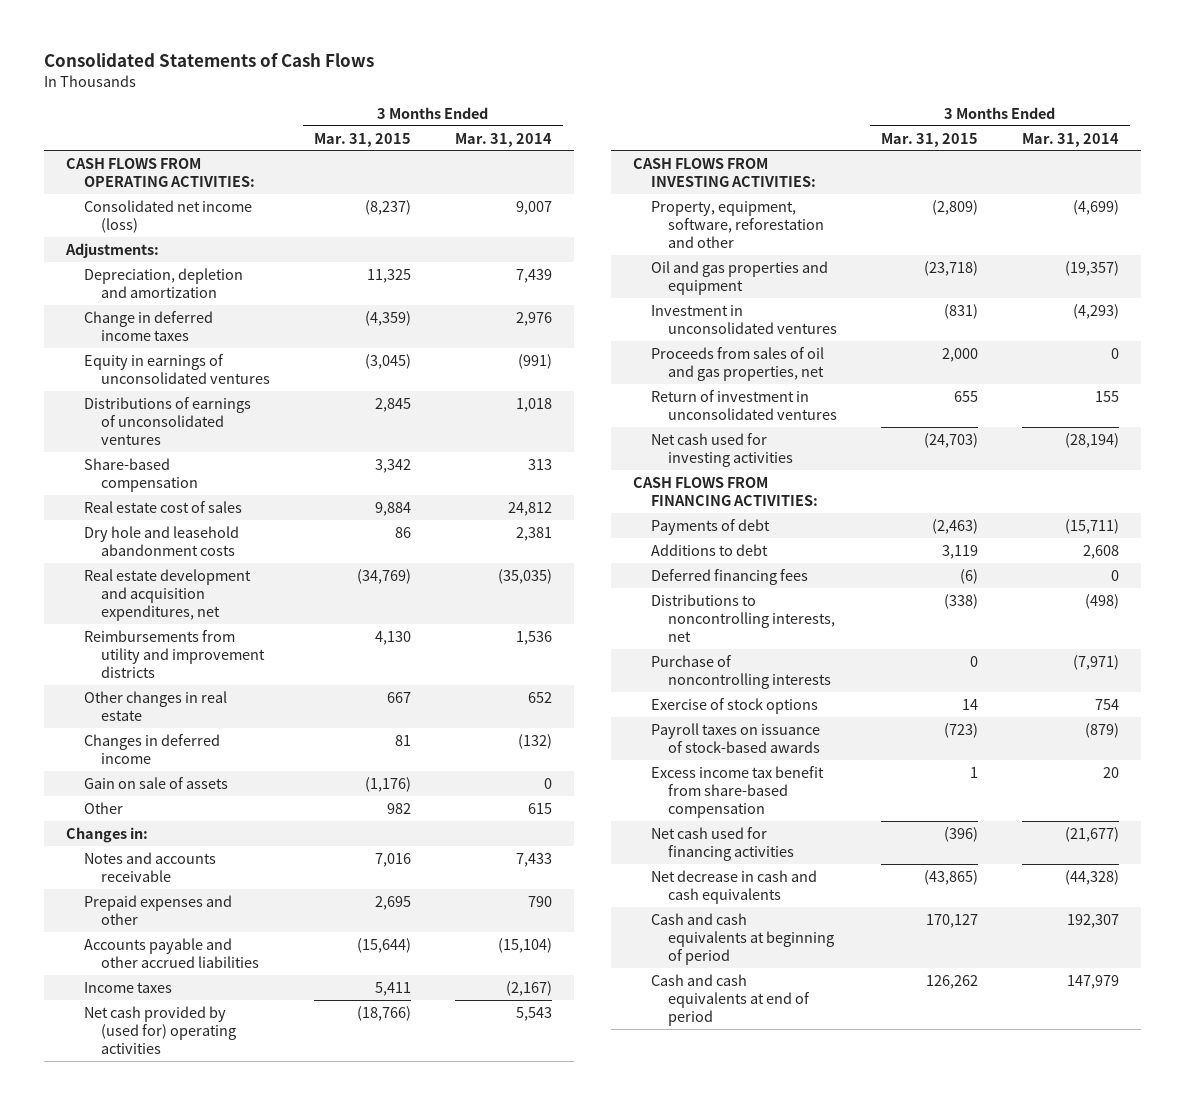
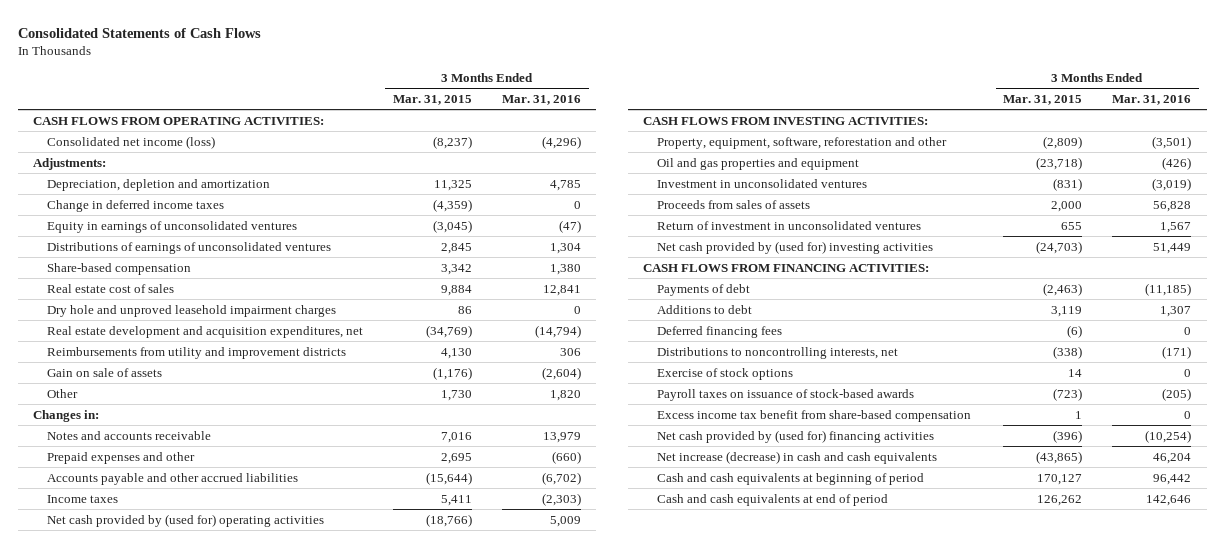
[455,132,553,147] Mar. 31, 2014 -> none
none -> [502,95,582,106] Mar. 31, 2016
[83,525,239,556] Dry hole and leasehold abandonment costs -> [46,304,336,317] Dry hole and unproved leasehold impairment charges
[83,690,227,721] Other changes in real estate -> none
[83,733,220,764] Changes in deferred income -> none
[387,802,412,814] 982 -> [440,389,472,401] 1,730
[650,346,825,381] Proceeds from sales of oil and gas properties, net -> none
none -> [657,199,811,209] Proceeds from sales of assets
[650,432,794,467] Net cash used for investing activities -> [657,240,934,254] Net cash provided by (used for) investing activities
[650,654,832,689] Purchase of noncontrolling interests -> none
[650,826,795,861] Net cash used for financing activities -> [657,429,935,443] Net cash provided by (used for) financing activities
[650,869,817,904] Net decrease in cash and cash equivalents -> [657,450,938,464] Net increase (decrease) in cash and cash equivalents

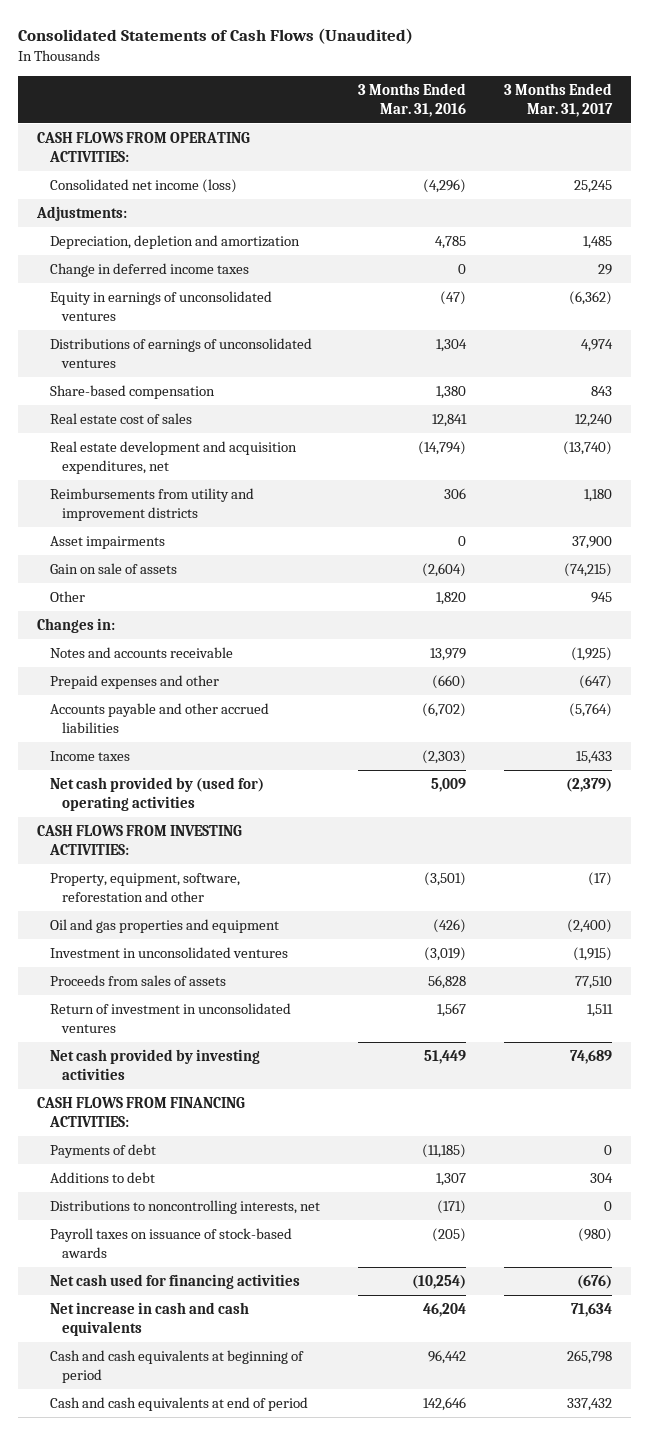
[17,27,261,38] Consolidated Statements of Cash Flows -> [18,28,414,45] Consolidated Statements of Cash Flows (Unaudited)
[392,95,472,106] Mar. 31, 2015 -> none
none -> [503,82,613,117] 3 Months Ended Mar. 31, 2017
[46,304,336,317] Dry hole and unproved leasehold impairment charges -> none
none -> [49,535,165,549] Asset impairments
[657,240,934,254] Net cash provided by (used for) investing activities -> [49,1048,260,1080] Net cash provided by investing activities
[657,325,783,338] Deferred financing fees -> none
[657,367,794,380] Exercise of stock options -> none
[657,409,972,422] Excess income tax benefit from share-based compensation -> none
[657,429,935,443] Net cash provided by (used for) financing activities -> [49,1273,300,1289] Net cash used for financing activities
[657,450,938,464] Net increase (decrease) in cash and cash equivalents -> [49,1301,249,1336] Net increase in cash and cash equivalents

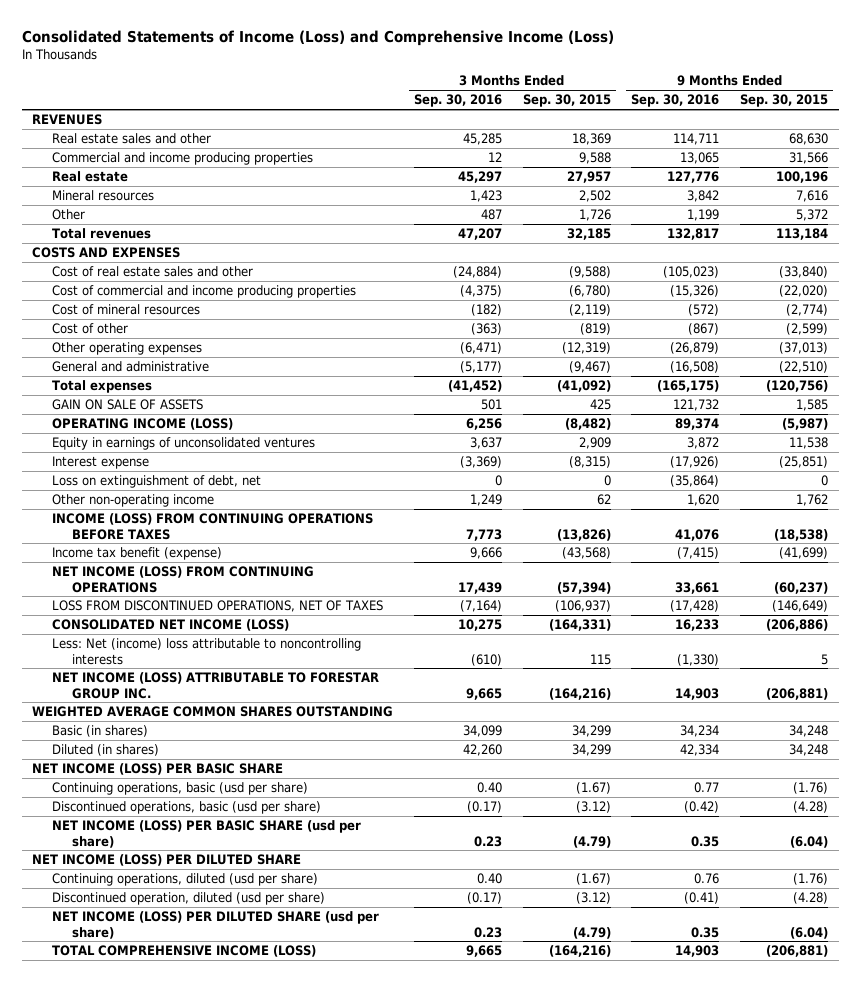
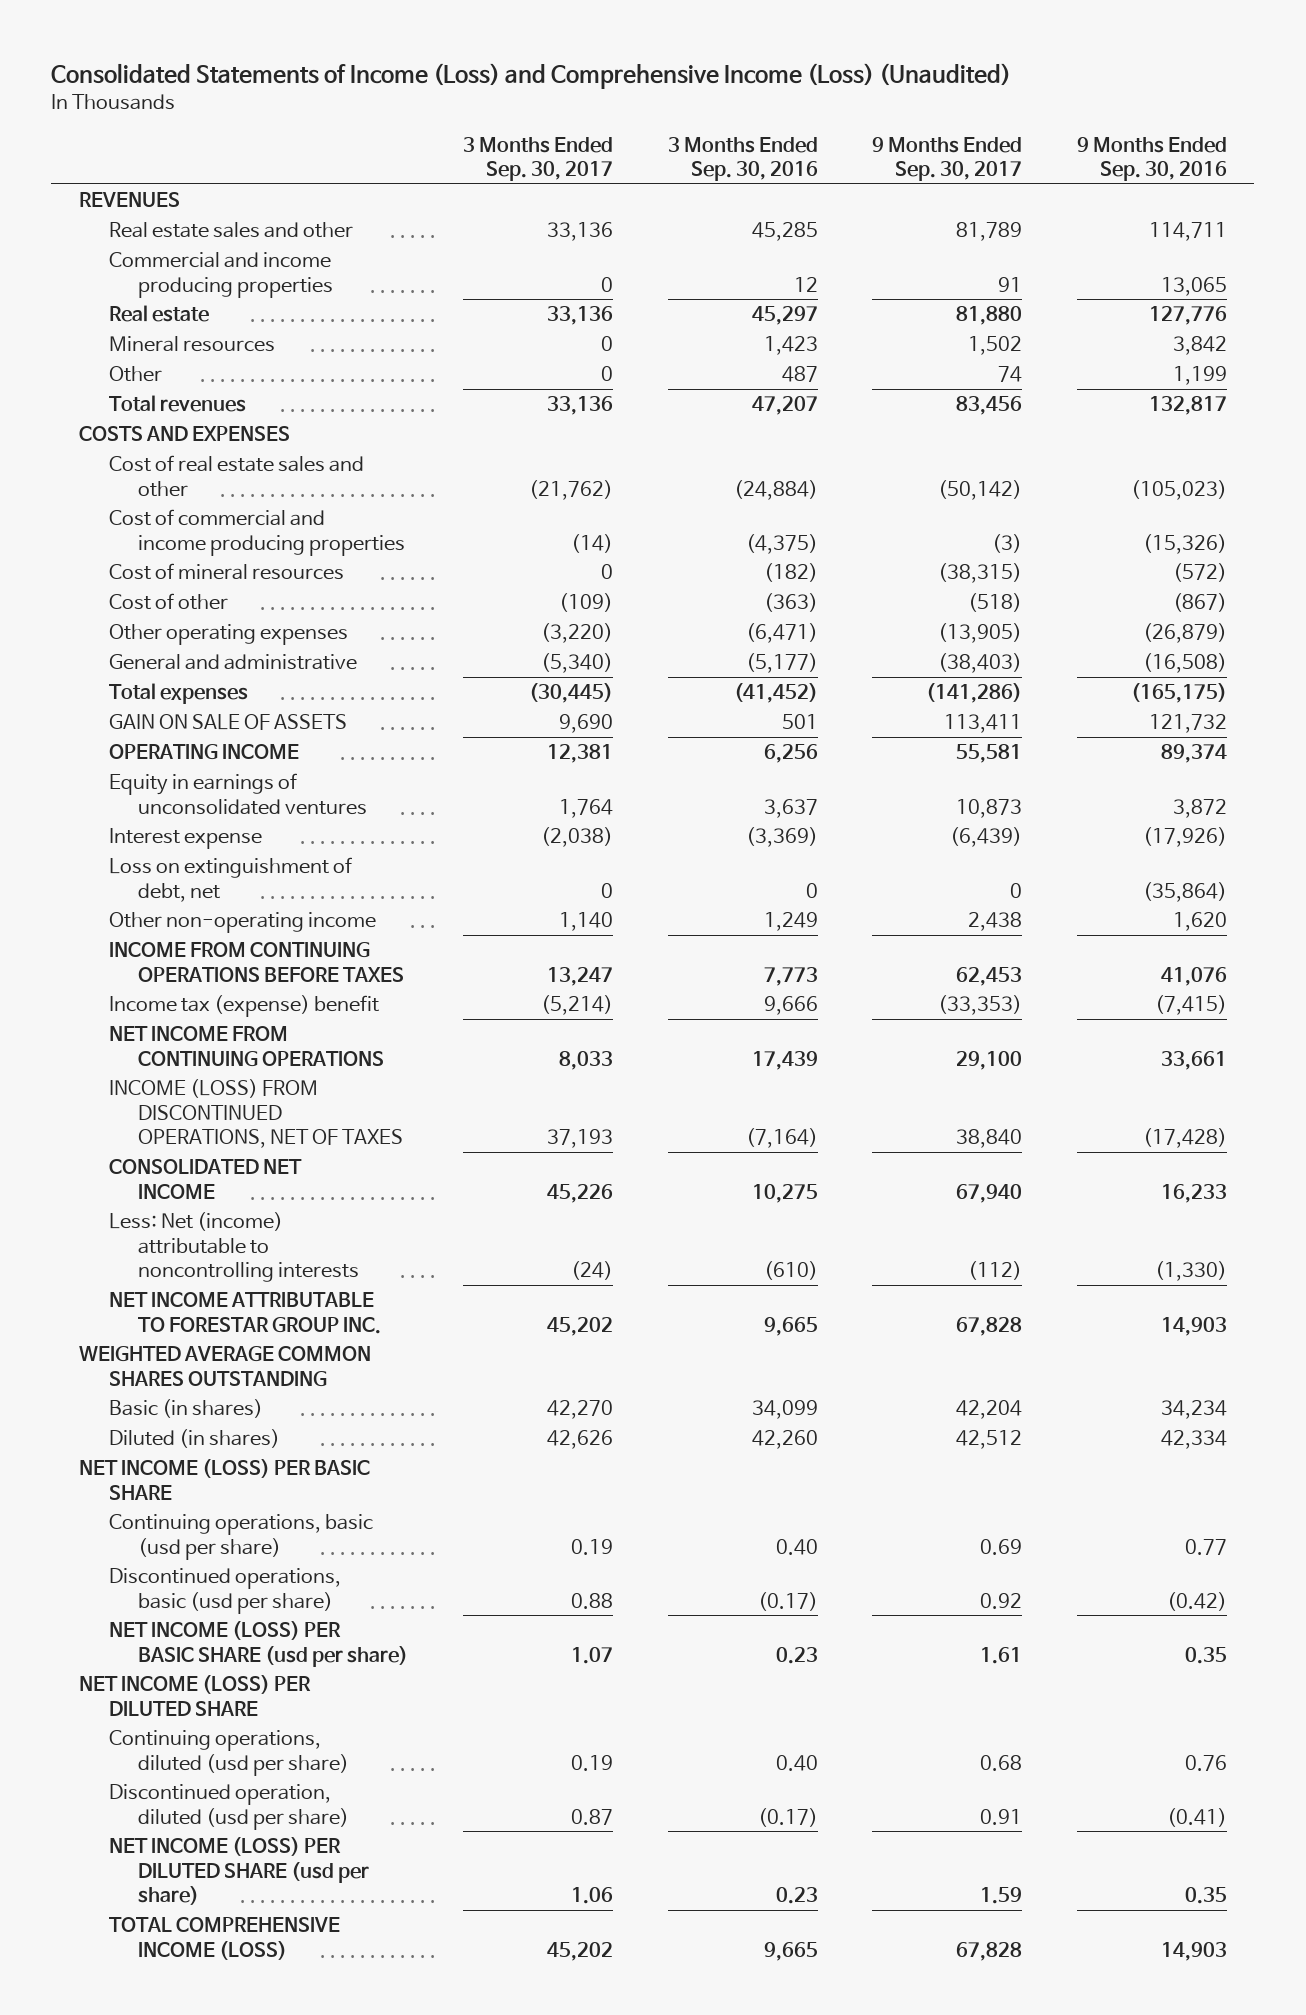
[21,29,614,46] Consolidated Statements of Income (Loss) and Comprehensive Income (Loss) -> [51,63,1012,90] Consolidated Statements of Income (Loss) and Comprehensive Income (Loss) (Unaudited)
[522,94,611,108] Sep. 30, 2015 -> none
[740,94,829,108] Sep. 30, 2015 -> none
none -> [463,136,614,182] 3 Months Ended Sep. 30, 2017
none -> [872,136,1023,182] 9 Months Ended Sep. 30, 2017
[52,418,234,431] OPERATING INCOME (LOSS) -> [108,744,299,761] OPERATING INCOME
[52,513,374,540] INCOME (LOSS) FROM CONTINUING OPERATIONS BEFORE TAXES -> [108,942,405,982] INCOME FROM CONTINUING OPERATIONS BEFORE TAXES
[52,547,223,561] Income tax benefit (expense) -> [108,995,379,1018] Income tax (expense) benefit
[52,566,315,593] NET INCOME (LOSS) FROM CONTINUING OPERATIONS -> [108,1026,385,1067] NET INCOME FROM CONTINUING OPERATIONS
[52,600,384,613] LOSS FROM DISCONTINUED OPERATIONS, NET OF TAXES -> [108,1079,404,1149] INCOME (LOSS) FROM DISCONTINUED OPERATIONS, NET OF TAXES
[52,619,290,632] CONSOLIDATED NET INCOME (LOSS) -> [108,1159,302,1199] CONSOLIDATED NET INCOME
[52,638,362,665] Less: Net (income) loss attributable to noncontrolling interests -> [108,1212,360,1283] Less: Net (income) attributable to noncontrolling interests
[52,672,380,699] NET INCOME (LOSS) ATTRIBUTABLE TO FORESTAR GROUP INC. -> [108,1292,382,1334] NET INCOME ATTRIBUTABLE TO FORESTAR GROUP INC.

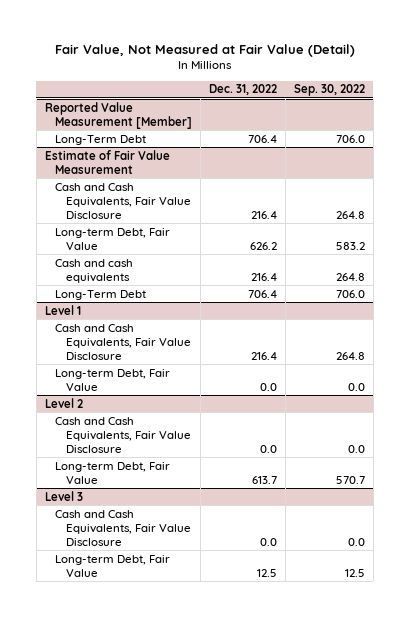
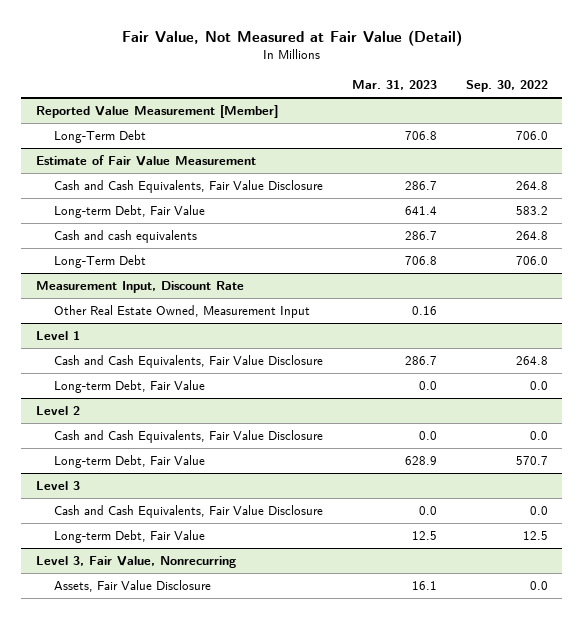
[209,84,278,96] Dec. 31, 2022 -> none
none -> [352,80,438,91] Mar. 31, 2023
none -> [35,280,244,293] Measurement Input, Discount Rate
none -> [54,304,311,318] Other Real Estate Owned, Measurement Input
none -> [35,555,236,568] Level 3, Fair Value, Nonrecurring
none -> [54,579,212,592] Assets, Fair Value Disclosure

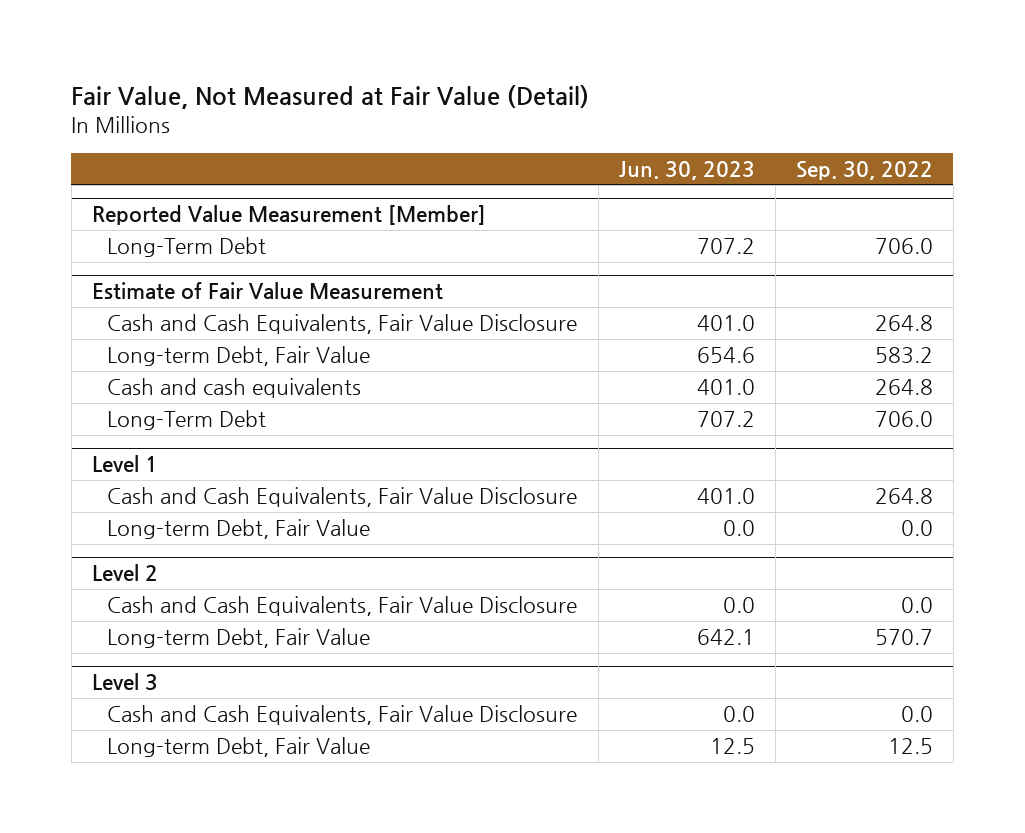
[352,80,438,91] Mar. 31, 2023 -> none
none -> [618,160,755,180] Jun. 30, 2023
[35,280,244,293] Measurement Input, Discount Rate -> none
[54,304,311,318] Other Real Estate Owned, Measurement Input -> none
[35,555,236,568] Level 3, Fair Value, Nonrecurring -> none
[54,579,212,592] Assets, Fair Value Disclosure -> none

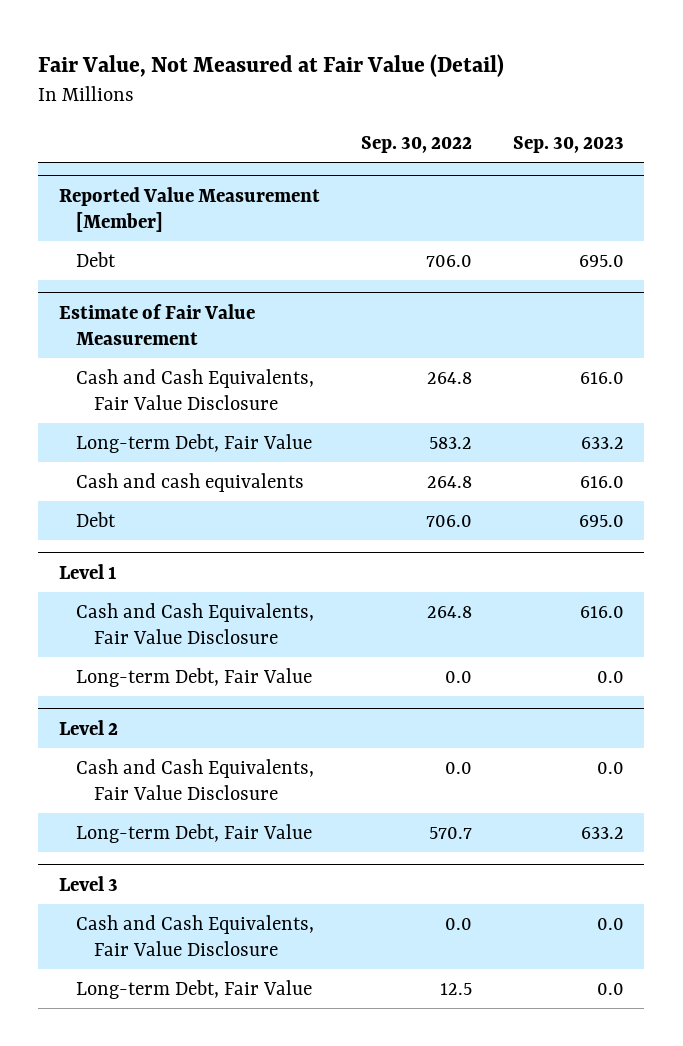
[618,160,755,180] Jun. 30, 2023 -> none
none -> [512,135,624,153] Sep. 30, 2023
[107,237,267,258] Long-Term Debt -> [76,251,117,267] Debt
[107,410,267,431] Long-Term Debt -> [76,511,117,527] Debt

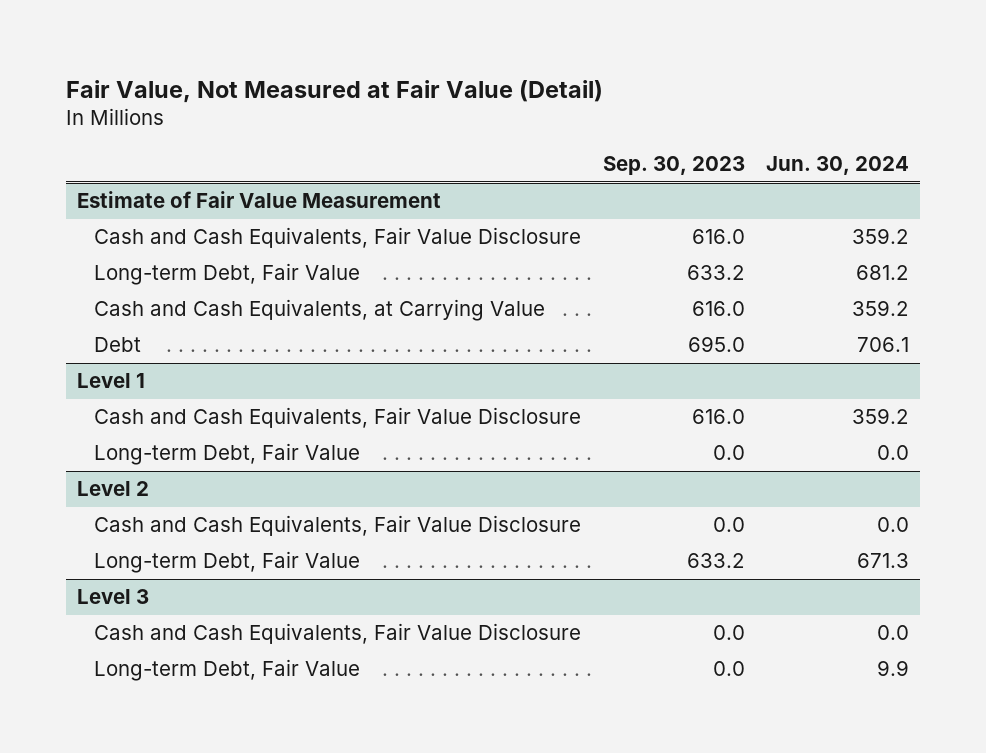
[360,135,472,153] Sep. 30, 2022 -> none
none -> [766,156,910,176] Jun. 30, 2024
[58,186,320,232] Reported Value Measurement [Member] -> none
[76,251,117,267] Debt -> none
[76,472,305,492] Cash and cash equivalents -> [93,299,545,322] Cash and Cash Equivalents, at Carrying Value

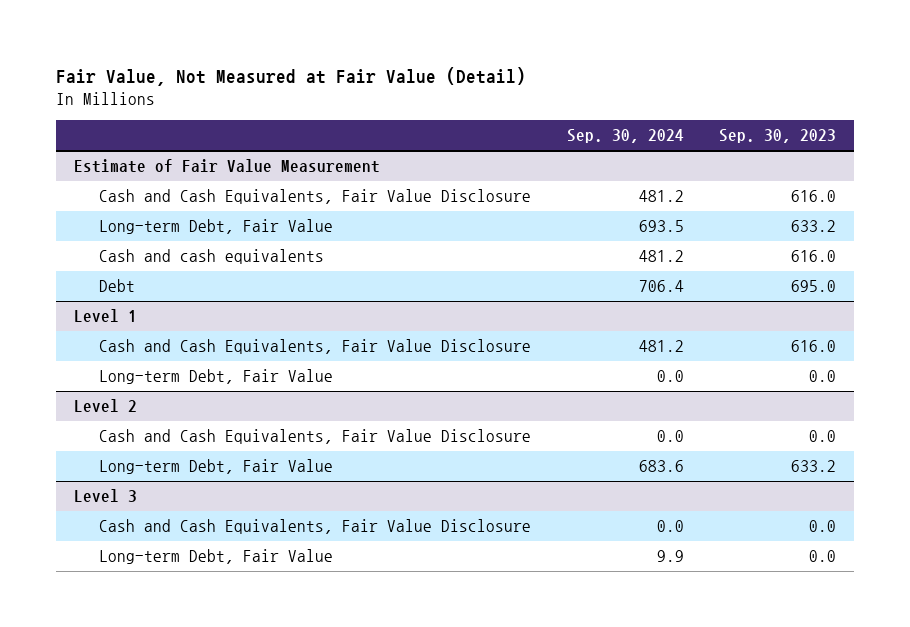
[766,156,910,176] Jun. 30, 2024 -> none
none -> [566,129,684,144] Sep. 30, 2024
[93,299,545,322] Cash and Cash Equivalents, at Carrying Value -> [98,249,324,265] Cash and cash equivalents

